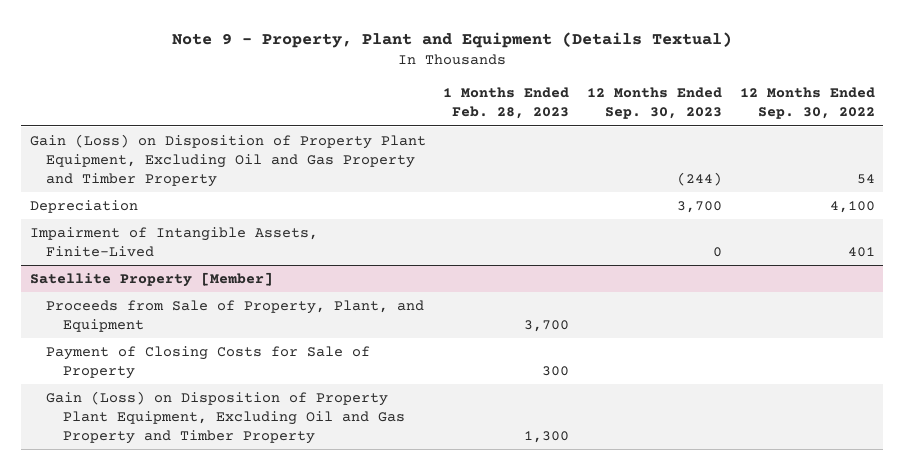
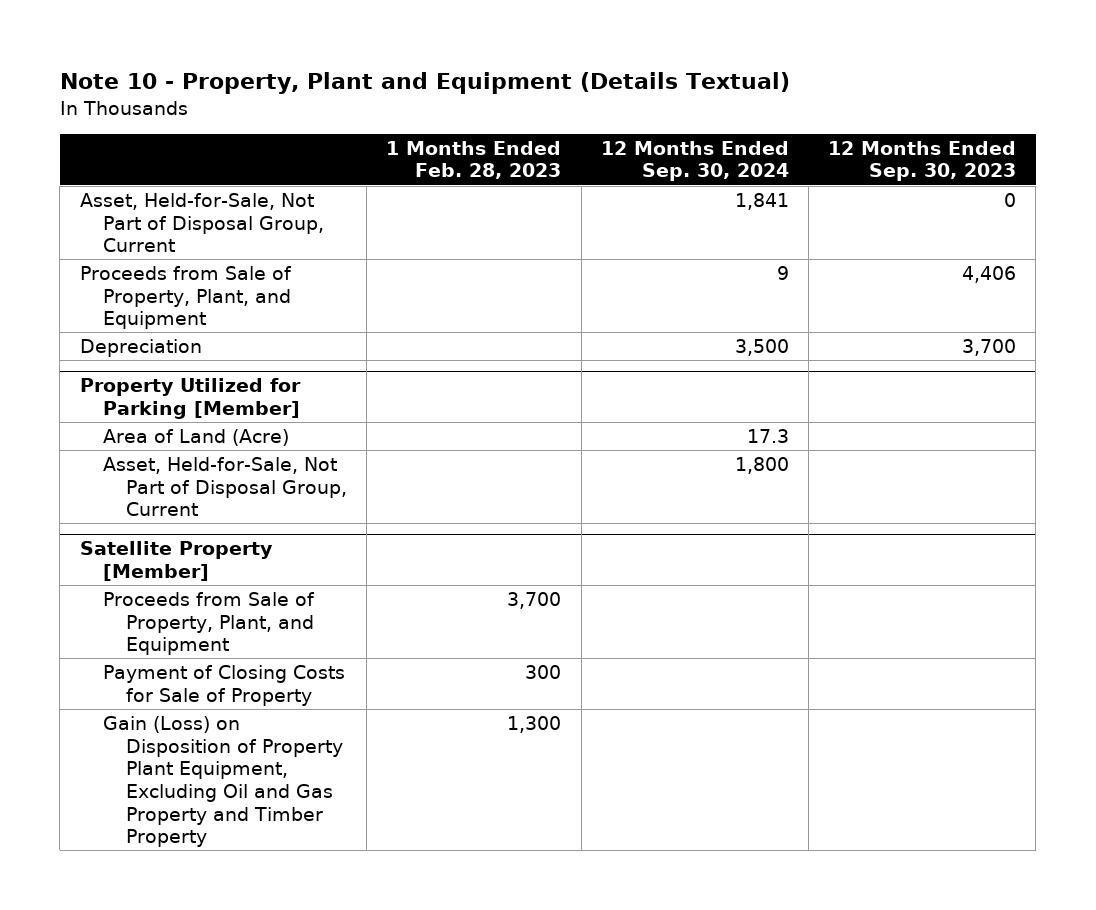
[172,32,733,49] Note 9 - Property, Plant and Equipment (Details Textual) -> [59,72,790,95] Note 10 - Property, Plant and Equipment (Details Textual)
[739,87,875,120] 12 Months Ended Sep. 30, 2022 -> none
none -> [600,140,789,182] 12 Months Ended Sep. 30, 2024
[29,134,426,187] Gain (Loss) on Disposition of Property Plant Equipment, Excluding Oil and Gas Property and Timber Property -> none
none -> [79,192,324,253] Asset, Held-for-Sale, Not Part of Disposal Group, Current
none -> [79,265,292,330] Proceeds from Sale of Property, Plant, and Equipment
[29,227,318,257] Impairment of Intangible Assets, Finite-Lived -> none
none -> [79,378,301,419] Property Utilized for Parking [Member]
none -> [102,428,289,446] Area of Land (Acre)
none -> [102,456,347,517] Asset, Held-for-Sale, Not Part of Disposal Group, Current

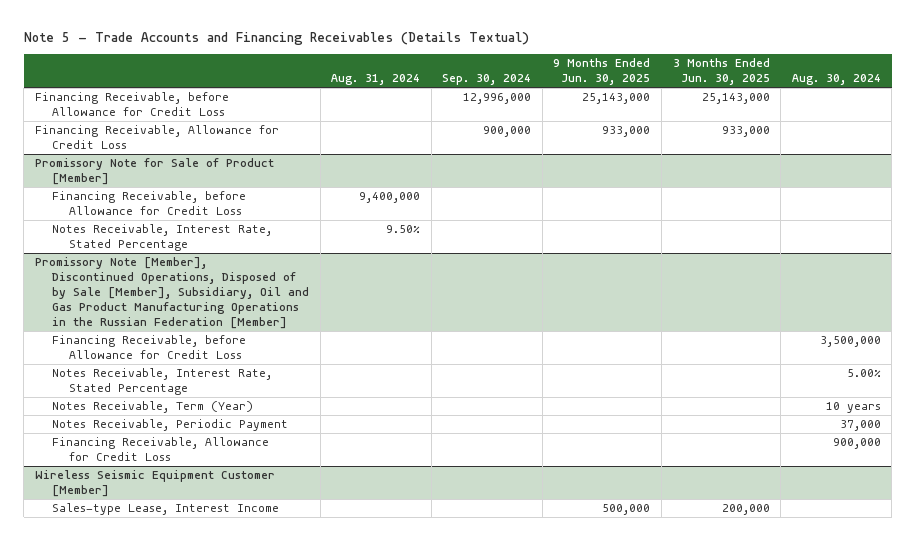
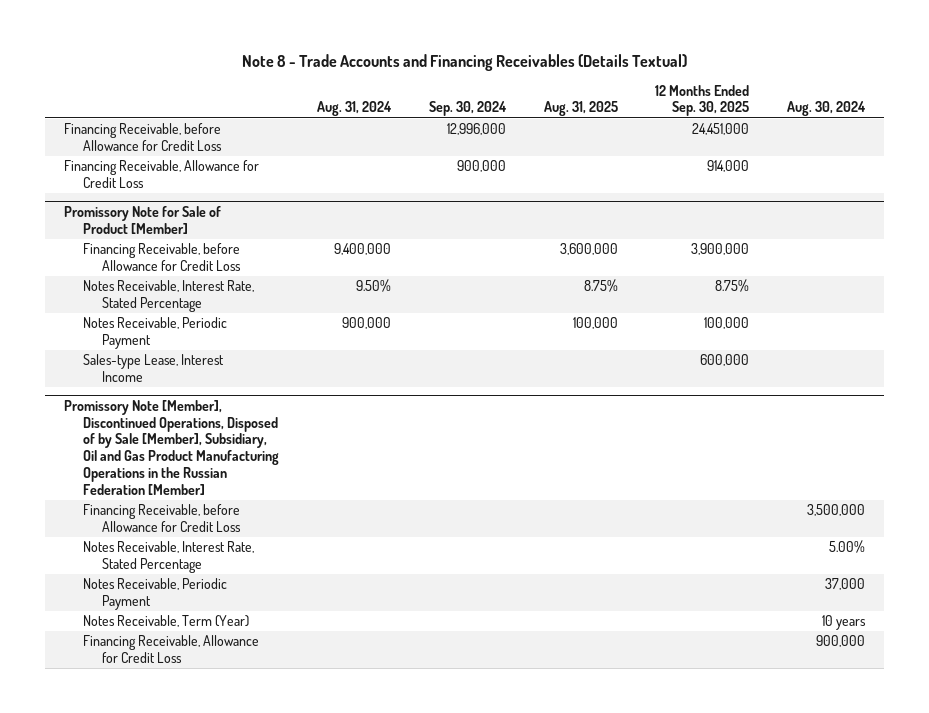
[23,32,529,46] Note 5 - Trade Accounts and Financing Receivables (Details Textual) -> [241,53,687,71] Note 8 - Trade Accounts and Financing Receivables (Details Textual)
[553,58,651,86] 9 Months Ended Jun. 30, 2025 -> none
[672,58,770,86] 3 Months Ended Jun. 30, 2025 -> none
none -> [543,101,618,117] Aug. 31, 2025
none -> [655,84,750,117] 12 Months Ended Sep. 30, 2025
none -> [83,317,228,350] Notes Receivable, Periodic Payment
none -> [83,354,225,383] Sales-type Lease, Interest Income
[52,401,254,414] Notes Receivable, Term (Year) -> [83,615,250,628] Notes Receivable, Term (Year)
[34,470,275,498] Wireless Seismic Equipment Customer [Member] -> none
[52,503,280,516] Sales-type Lease, Interest Income -> none

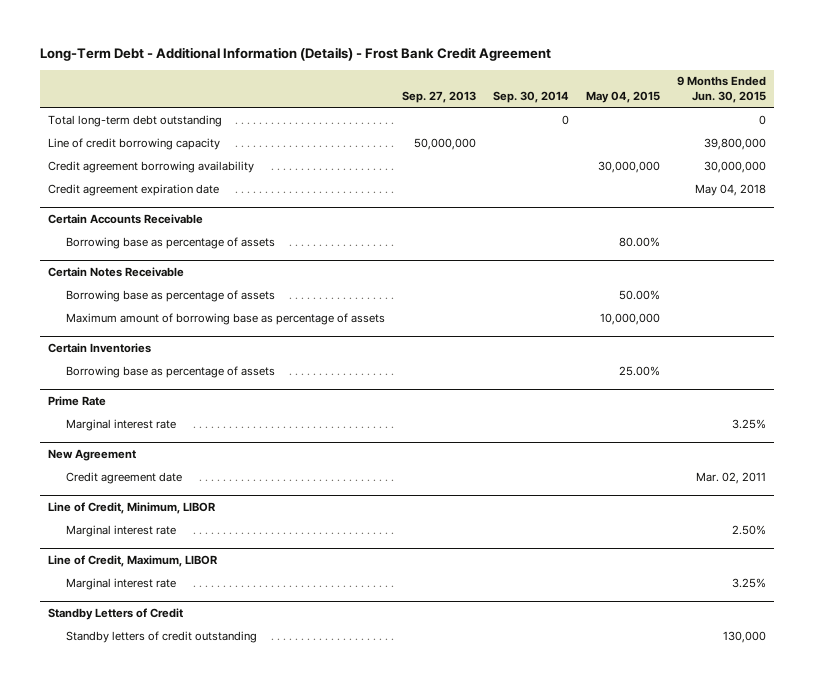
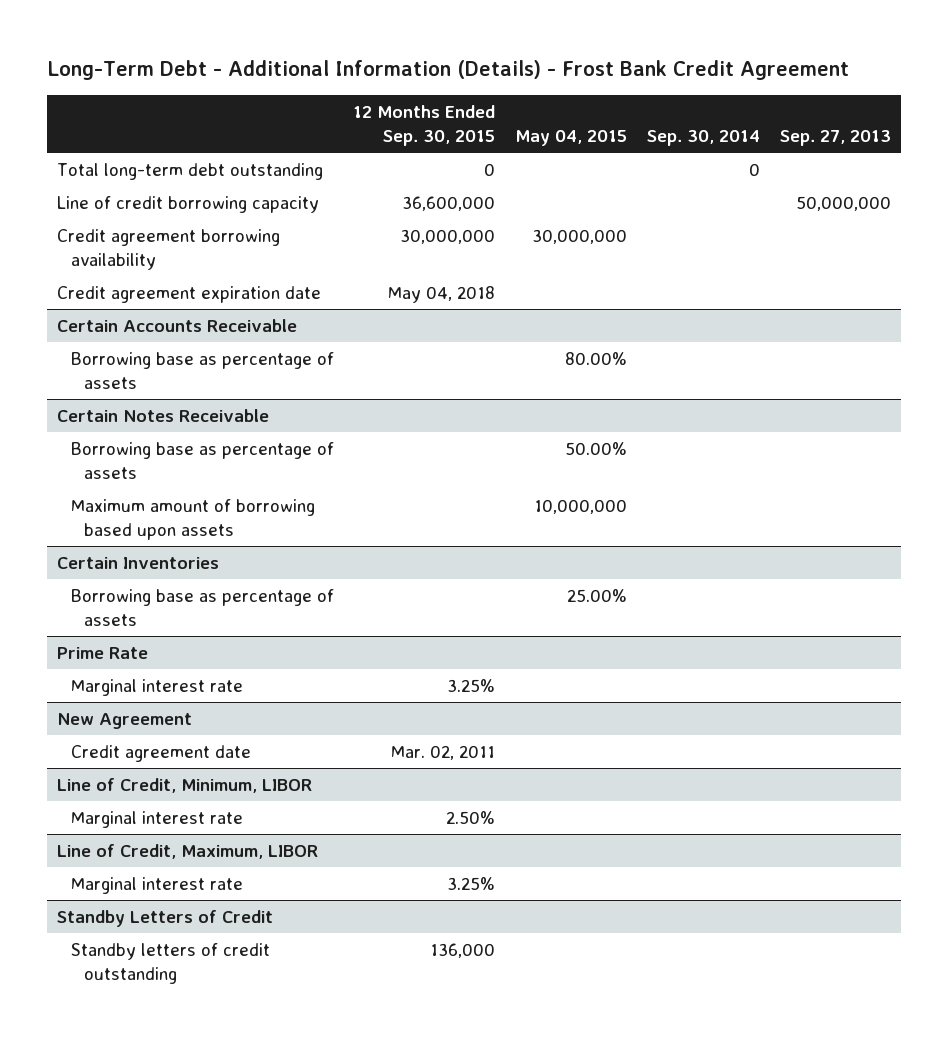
[676,76,766,104] 9 Months Ended Jun. 30, 2015 -> none
none -> [353,104,496,146] 12 Months Ended Sep. 30, 2015
[66,312,386,325] Maximum amount of borrowing base as percentage of assets -> [70,499,315,540] Maximum amount of borrowing based upon assets

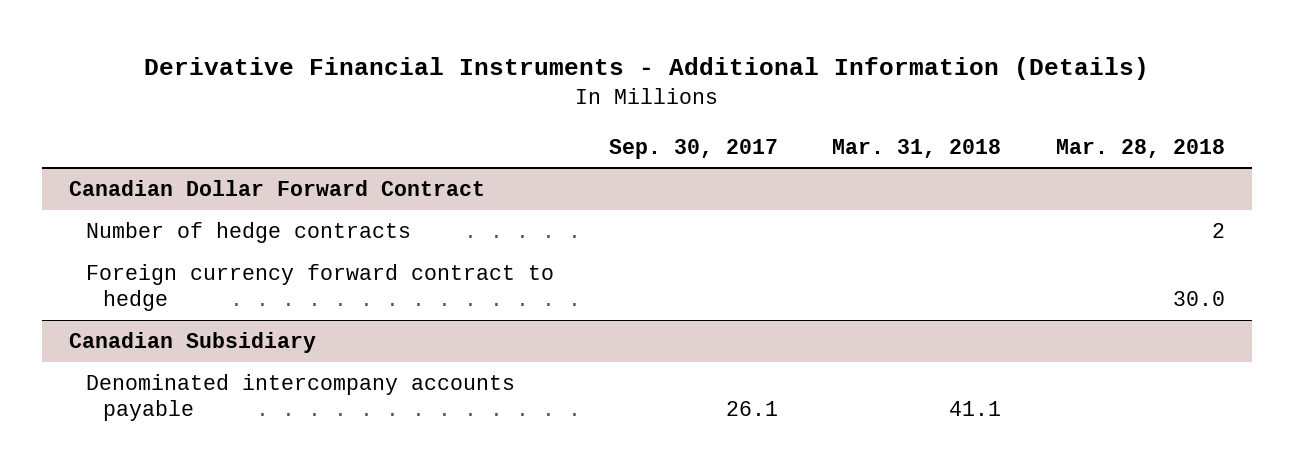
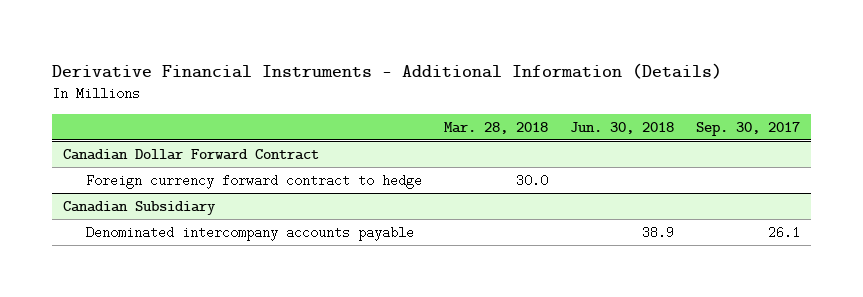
[832,138,1002,158] Mar. 31, 2018 -> none
none -> [569,121,674,134] Jun. 30, 2018
[86,222,412,244] Number of hedge contracts -> none

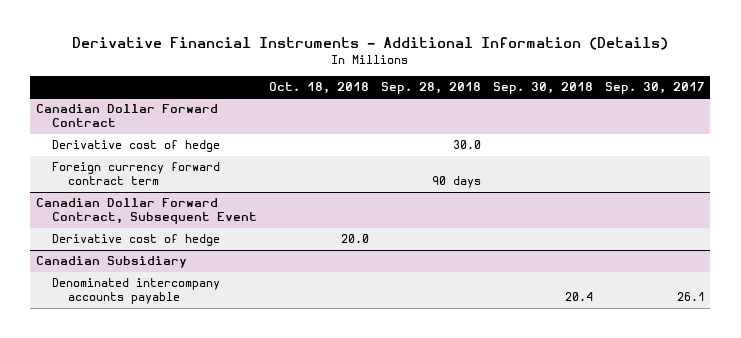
[443,121,548,134] Mar. 28, 2018 -> none
[569,121,674,134] Jun. 30, 2018 -> none
none -> [268,81,369,94] Oct. 18, 2018
none -> [380,81,481,94] Sep. 28, 2018
none -> [492,81,593,94] Sep. 30, 2018
[85,173,422,189] Foreign currency forward contract to hedge -> [51,140,220,153] Derivative cost of hedge
none -> [51,162,220,185] Foreign currency forward contract term
none -> [36,198,257,224] Canadian Dollar Forward Contract, Subsequent Event
none -> [51,234,220,247] Derivative cost of hedge

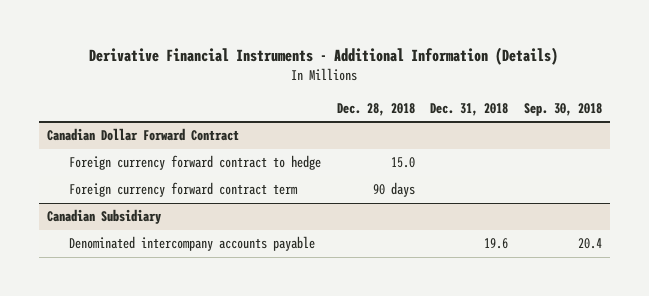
[268,81,369,94] Oct. 18, 2018 -> none
[380,81,481,94] Sep. 28, 2018 -> none
[604,81,705,94] Sep. 30, 2017 -> none
none -> [336,102,415,116] Dec. 28, 2018
none -> [430,102,509,116] Dec. 31, 2018
[51,140,220,153] Derivative cost of hedge -> [69,155,322,171] Foreign currency forward contract to hedge
[36,198,257,224] Canadian Dollar Forward Contract, Subsequent Event -> none
[51,234,220,247] Derivative cost of hedge -> none

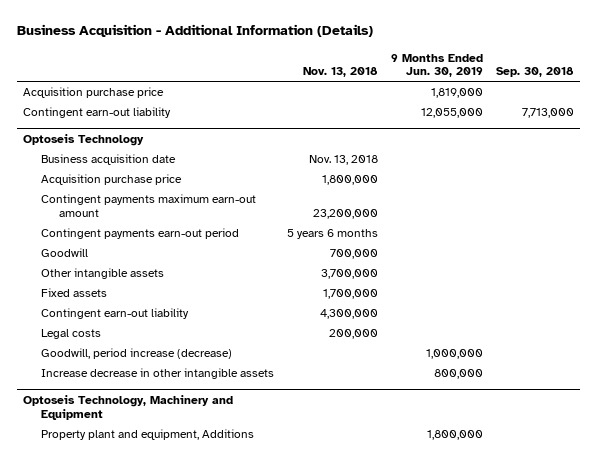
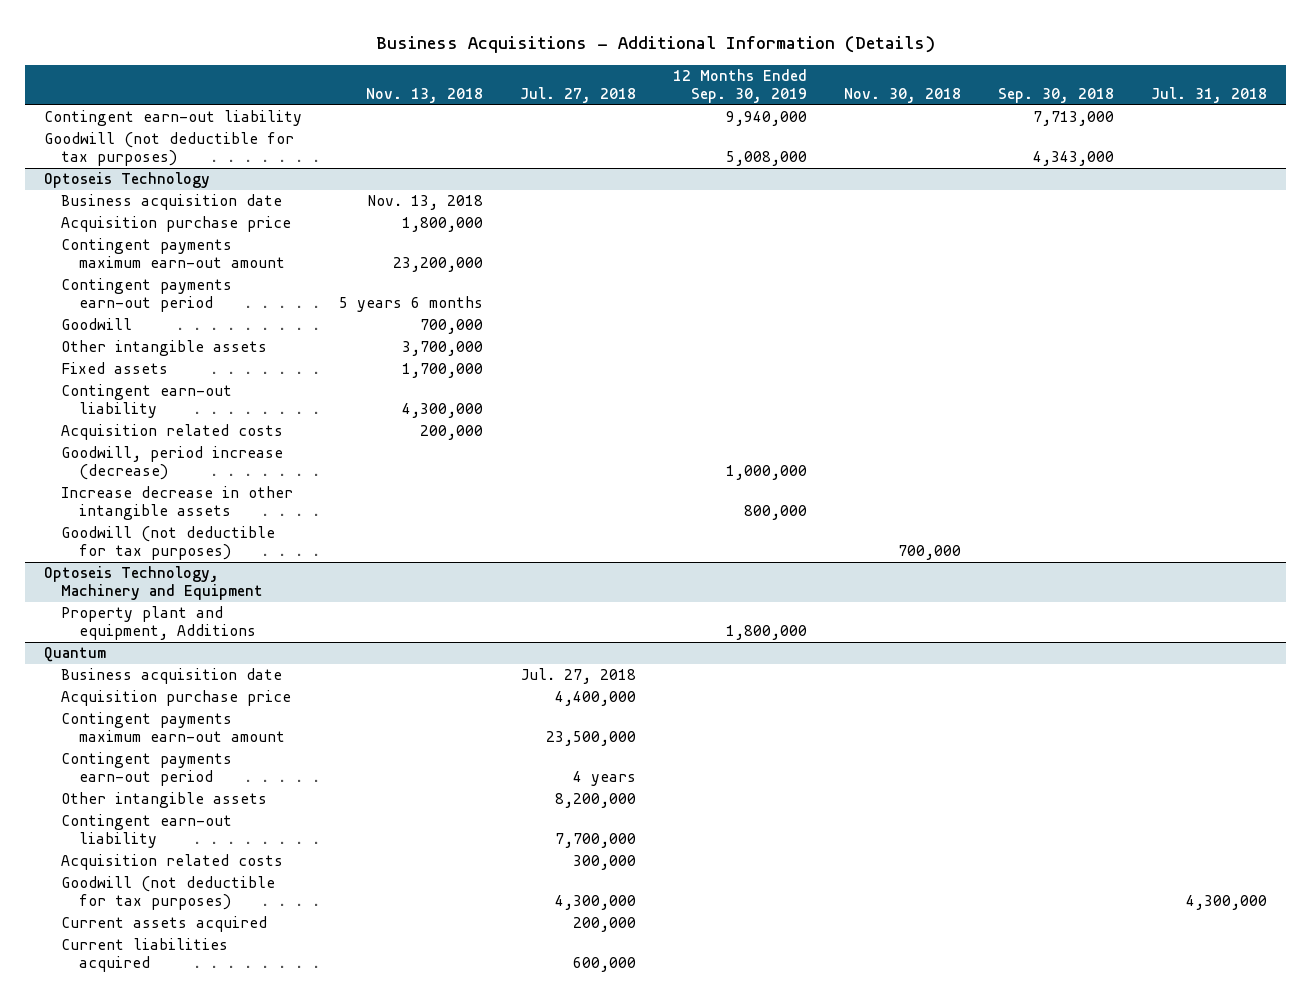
[16,24,373,38] Business Acquisition - Additional Information (Details) -> [375,36,935,54] Business Acquisitions - Additional Information (Details)
[390,53,483,78] 9 Months Ended Jun. 30, 2019 -> none
none -> [520,87,637,104] Jul. 27, 2018
none -> [673,69,808,104] 12 Months Ended Sep. 30, 2019
none -> [844,88,962,104] Nov. 30, 2018
none -> [1151,87,1268,104] Jul. 31, 2018
[23,87,165,99] Acquisition purchase price -> none
none -> [43,132,294,167] Goodwill (not deductible for tax purposes)
[40,329,101,340] Legal costs -> [61,424,284,441] Acquisition related costs
none -> [61,526,276,561] Goodwill (not deductible for tax purposes)
none -> [43,647,106,663] Quantum
none -> [61,668,283,685] Business acquisition date
none -> [61,690,292,707] Acquisition purchase price
none -> [61,712,286,743] Contingent payments maximum earn-out amount
none -> [61,752,233,787] Contingent payments earn-out period
none -> [61,792,268,809] Other intangible assets
none -> [61,814,233,849] Contingent earn-out liability
none -> [61,854,284,871] Acquisition related costs
none -> [61,876,276,911] Goodwill (not deductible for tax purposes)
none -> [61,916,268,933] Current assets acquired
none -> [61,938,229,973] Current liabilities acquired

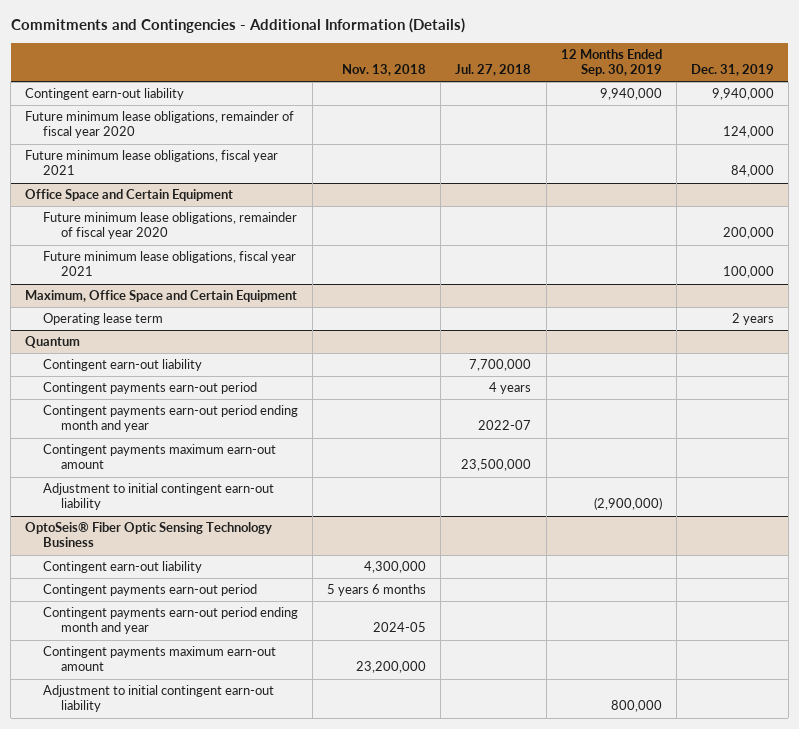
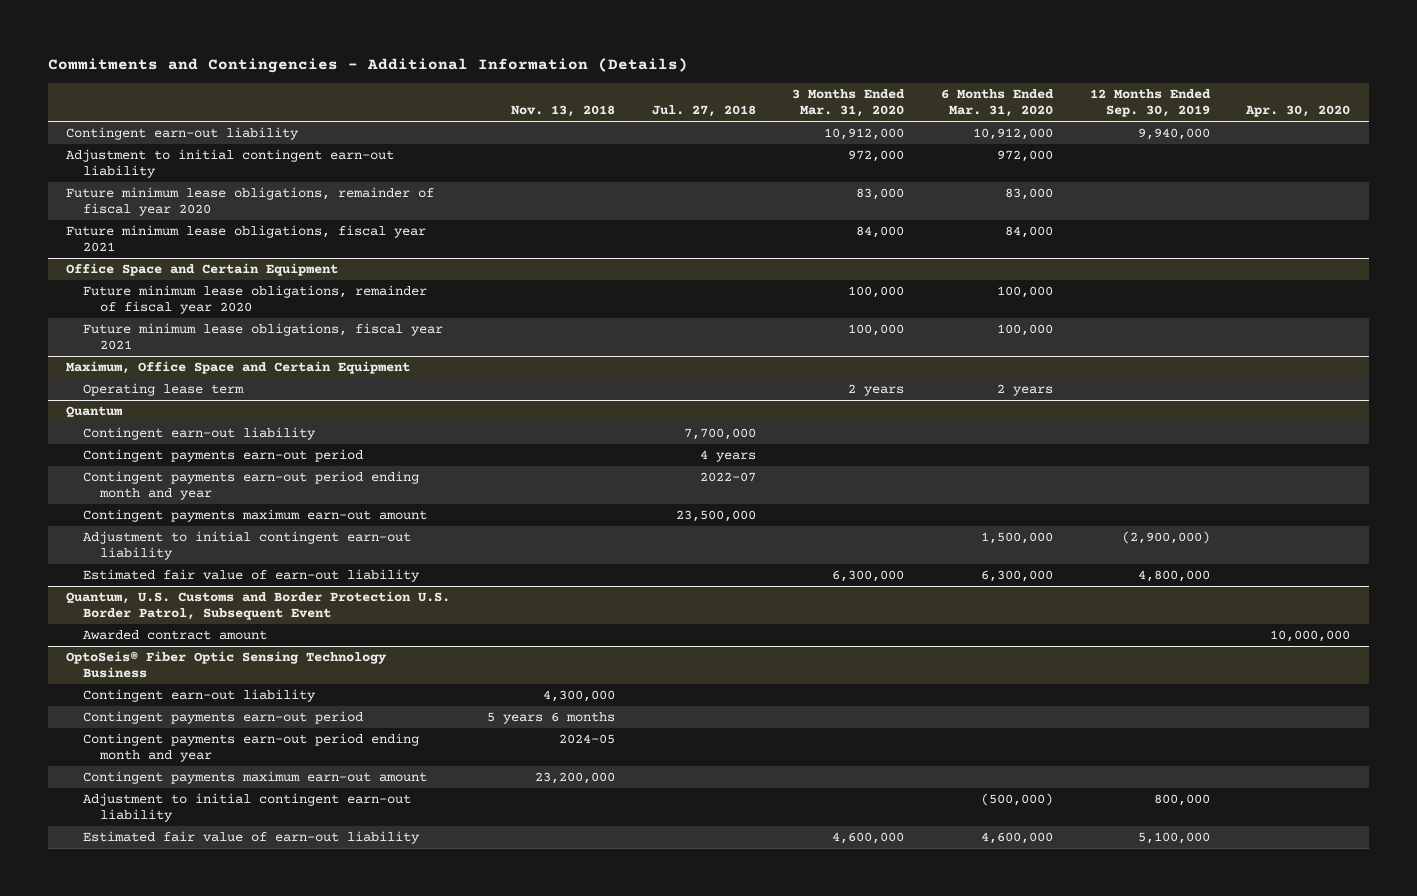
[690,64,774,77] Dec. 31, 2019 -> none
none -> [792,89,906,118] 3 Months Ended Mar. 31, 2020
none -> [940,89,1054,118] 6 Months Ended Mar. 31, 2020
none -> [1245,105,1351,118] Apr. 30, 2020
none -> [66,148,395,179] Adjustment to initial contingent earn-out liability
none -> [83,568,421,582] Estimated fair value of earn-out liability
none -> [66,590,451,621] Quantum, U.S. Customs and Border Protection U.S. Border Patrol, Subsequent Event
none -> [83,629,268,640] Awarded contract amount
none -> [83,830,421,844] Estimated fair value of earn-out liability

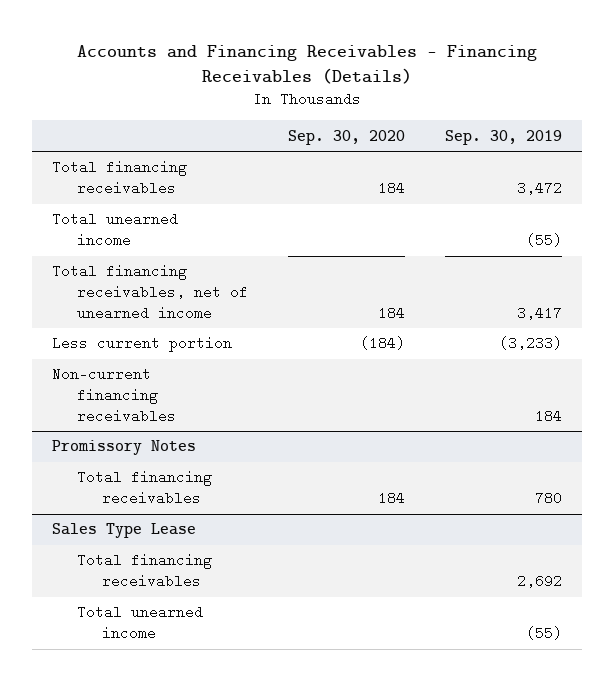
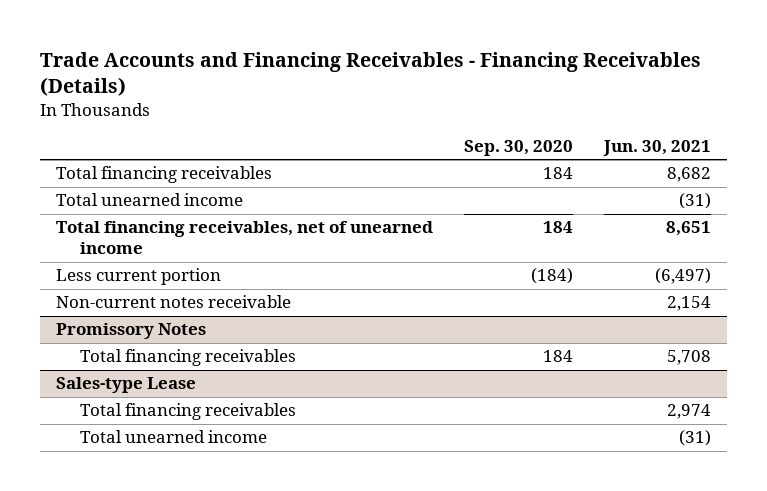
[76,44,537,85] Accounts and Financing Receivables - Financing Receivables (Details) -> [40,51,702,96] Trade Accounts and Financing Receivables - Financing Receivables (Details)
[444,129,562,145] Sep. 30, 2019 -> none
none -> [603,140,712,157] Jun. 30, 2021
[51,367,176,423] Non-current financing receivables -> [56,295,292,309] Non-current notes receivable
[51,523,196,539] Sales Type Lease -> [56,377,197,394] Sales-type Lease

